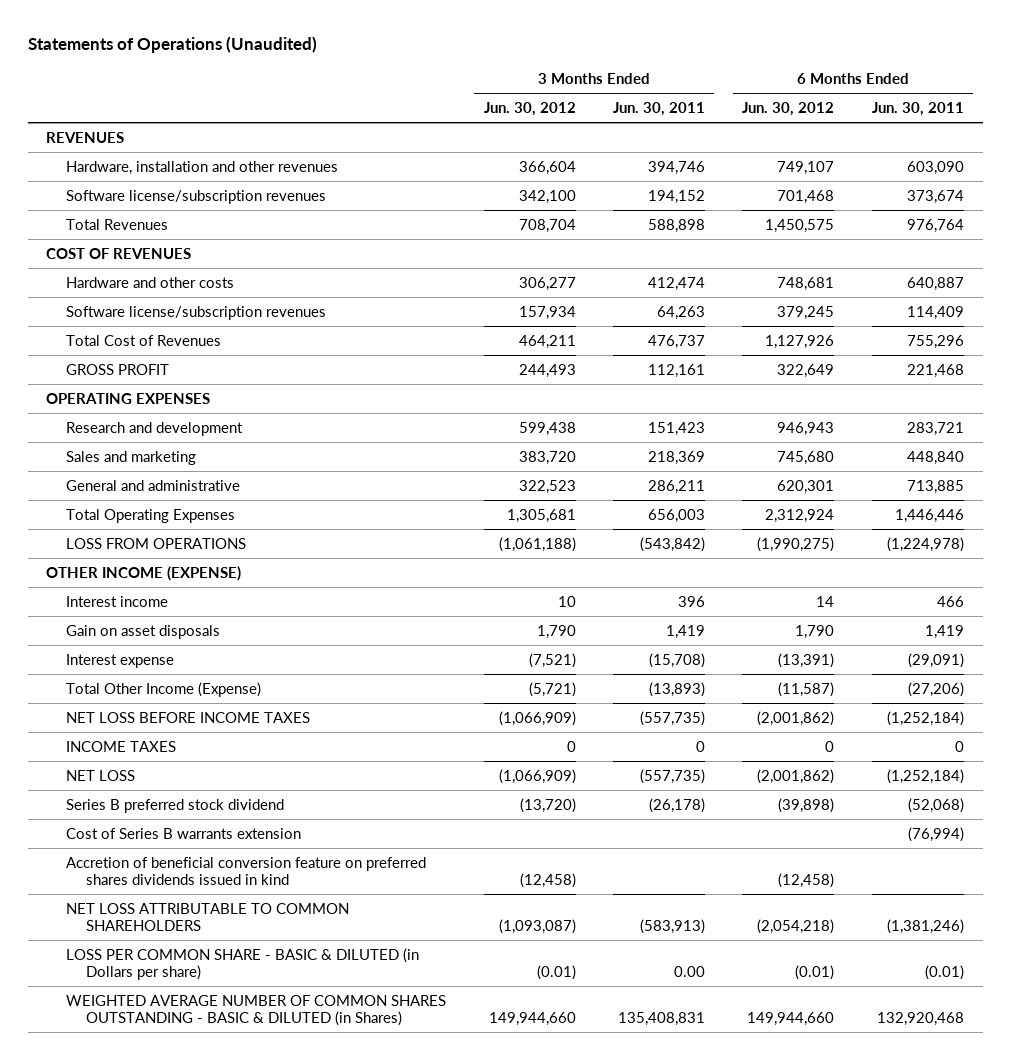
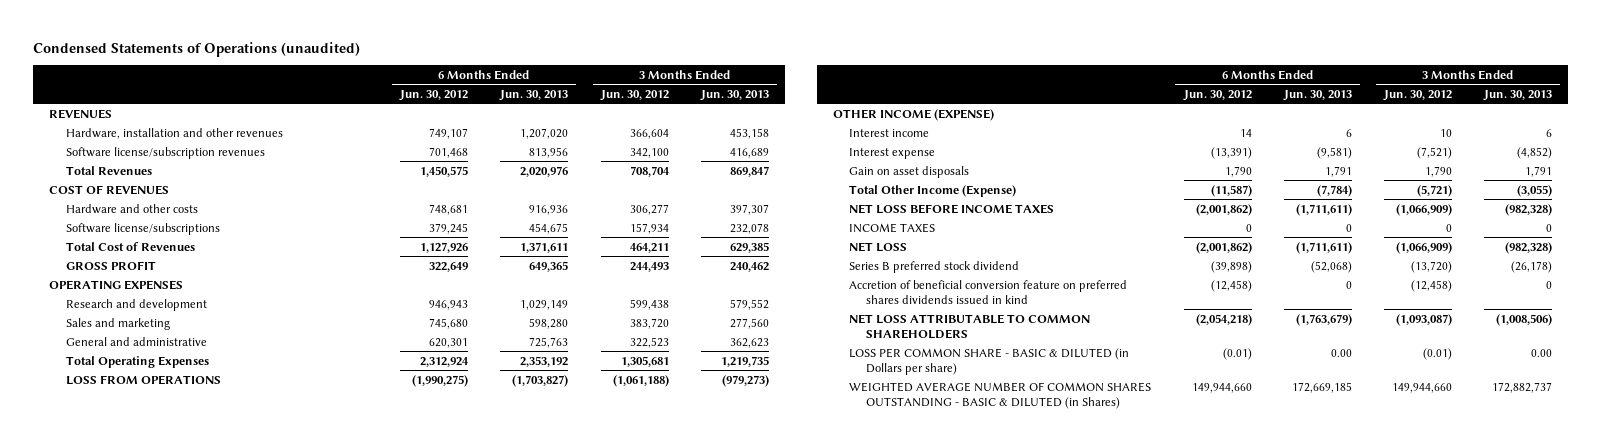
[27,36,317,54] Statements of Operations (Unaudited) -> [33,41,361,57] Condensed Statements of Operations (unaudited)
[612,102,705,117] Jun. 30, 2011 -> none
[871,102,964,117] Jun. 30, 2011 -> none
none -> [499,89,569,101] Jun. 30, 2013
none -> [699,89,769,101] Jun. 30, 2013
[66,305,327,320] Software license/subscription revenues -> [65,222,220,235] Software license/subscriptions
[66,624,221,639] Gain on asset disposals -> [849,165,970,178] Gain on asset disposals
[66,827,302,839] Cost of Series B warrants extension -> none

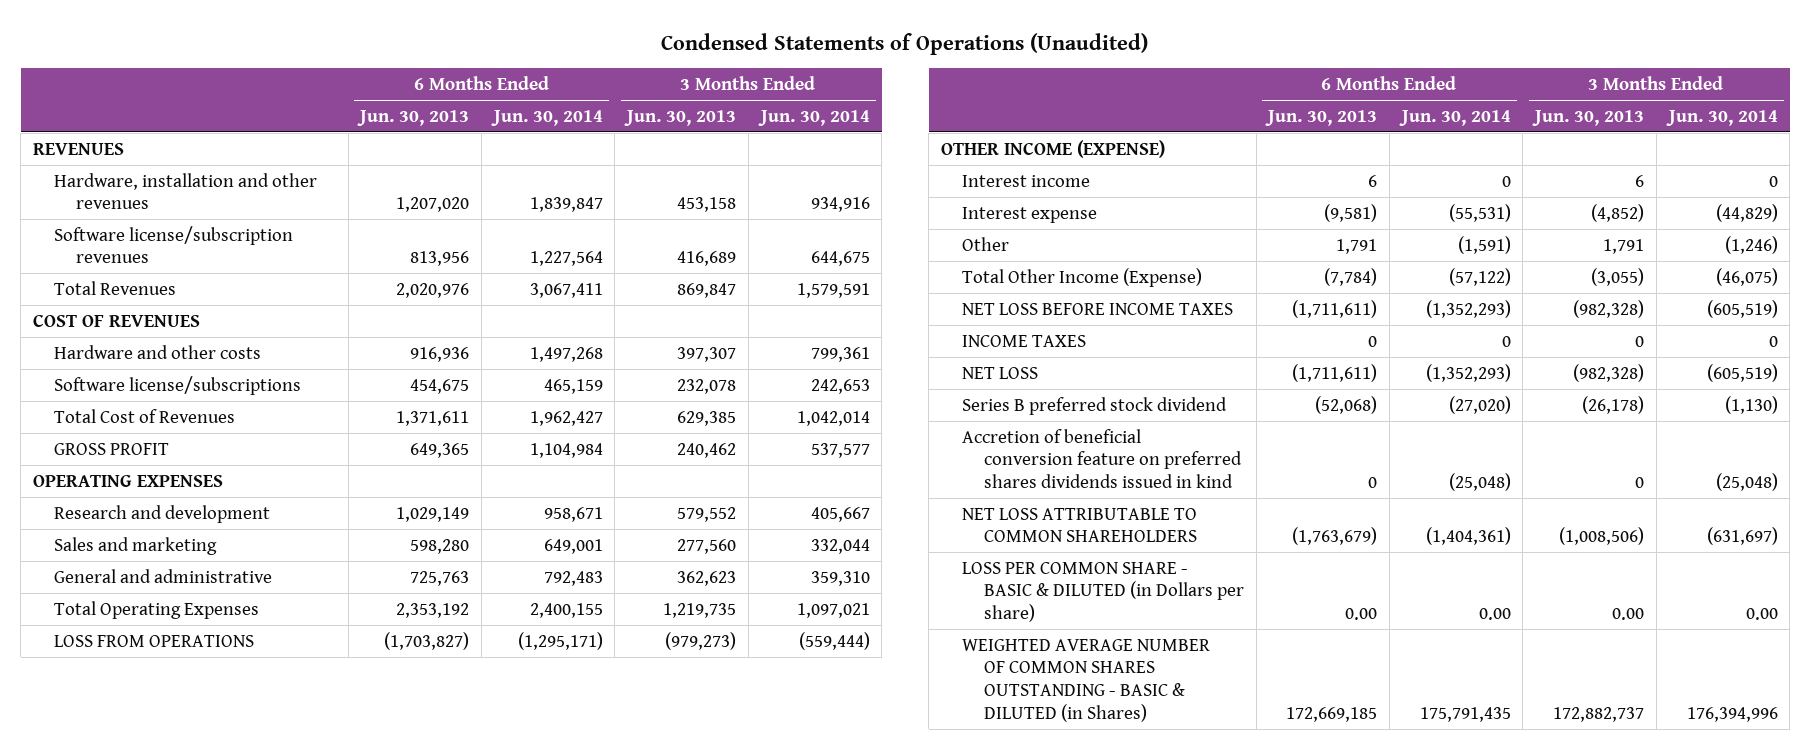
[33,41,361,57] Condensed Statements of Operations (unaudited) -> [661,32,1149,55] Condensed Statements of Operations (Unaudited)
[399,89,469,101] Jun. 30, 2012 -> none
[599,89,669,101] Jun. 30, 2012 -> none
none -> [490,109,603,126] Jun. 30, 2014
none -> [757,109,870,126] Jun. 30, 2014
[849,165,970,178] Gain on asset disposals -> [962,236,1010,251] Other

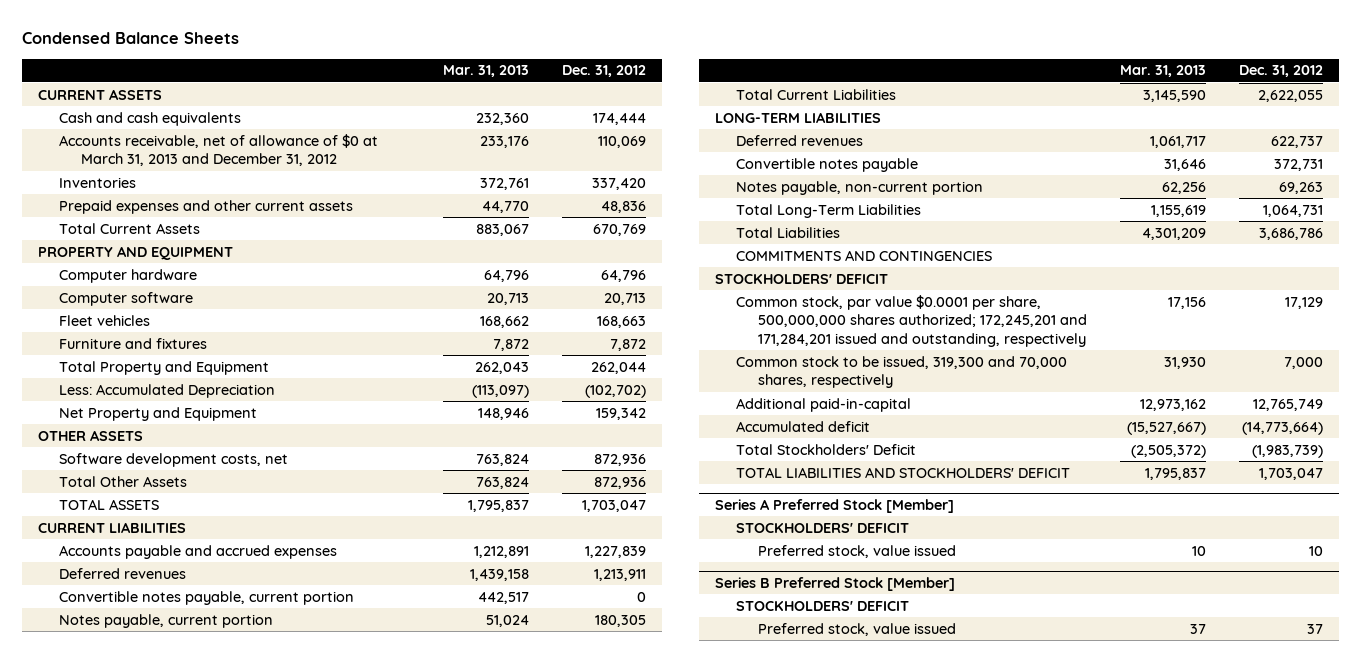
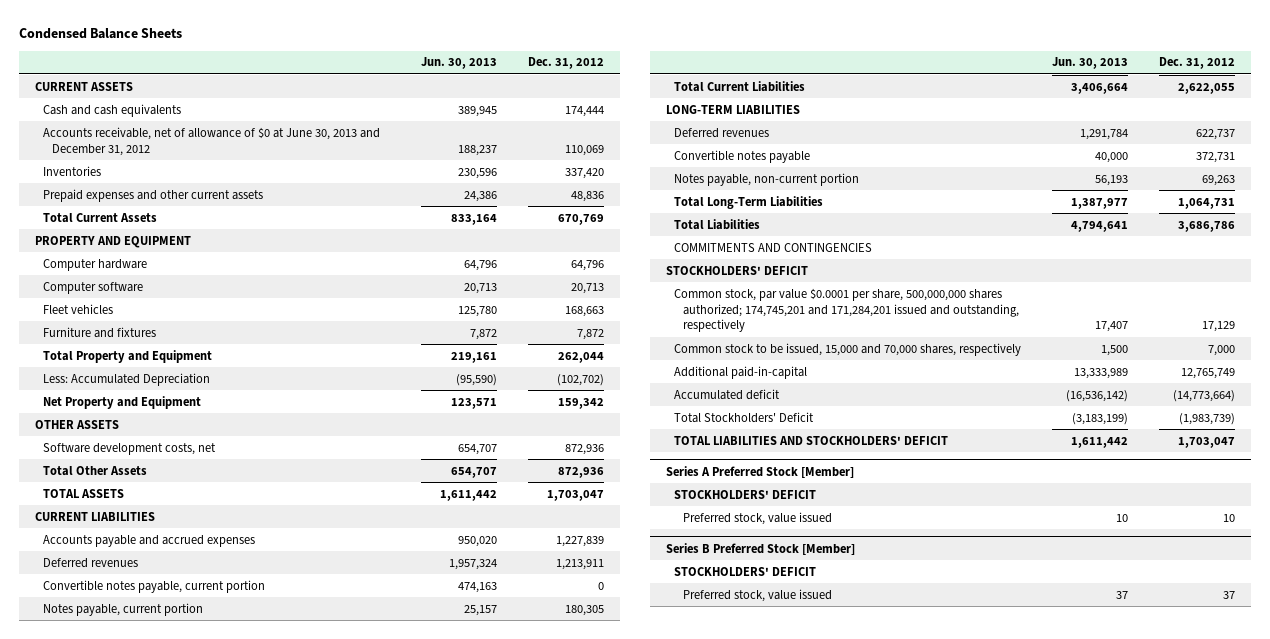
[442,65,529,78] Mar. 31, 2013 -> none
none -> [421,57,498,70] Jun. 30, 2013
[59,133,379,167] Accounts receivable, net of allowance of $0 at March 31, 2013 and December 31, 2012 -> [43,126,381,156] Accounts receivable, net of allowance of $0 at June 30, 2013 and December 31, 2012
[736,294,1087,347] Common stock, par value $0.0001 per share, 500,000,000 shares authorized; 172,245,201 and 171,284,201 issued and outstanding, respectively -> [674,287,1019,333] Common stock, par value $0.0001 per share, 500,000,000 shares authorized; 174,745,201 and 171,284,201 issued and outstanding, respectively
[736,355,1068,389] Common stock to be issued, 319,300 and 70,000 shares, respectively -> [674,342,1022,356] Common stock to be issued, 15,000 and 70,000 shares, respectively

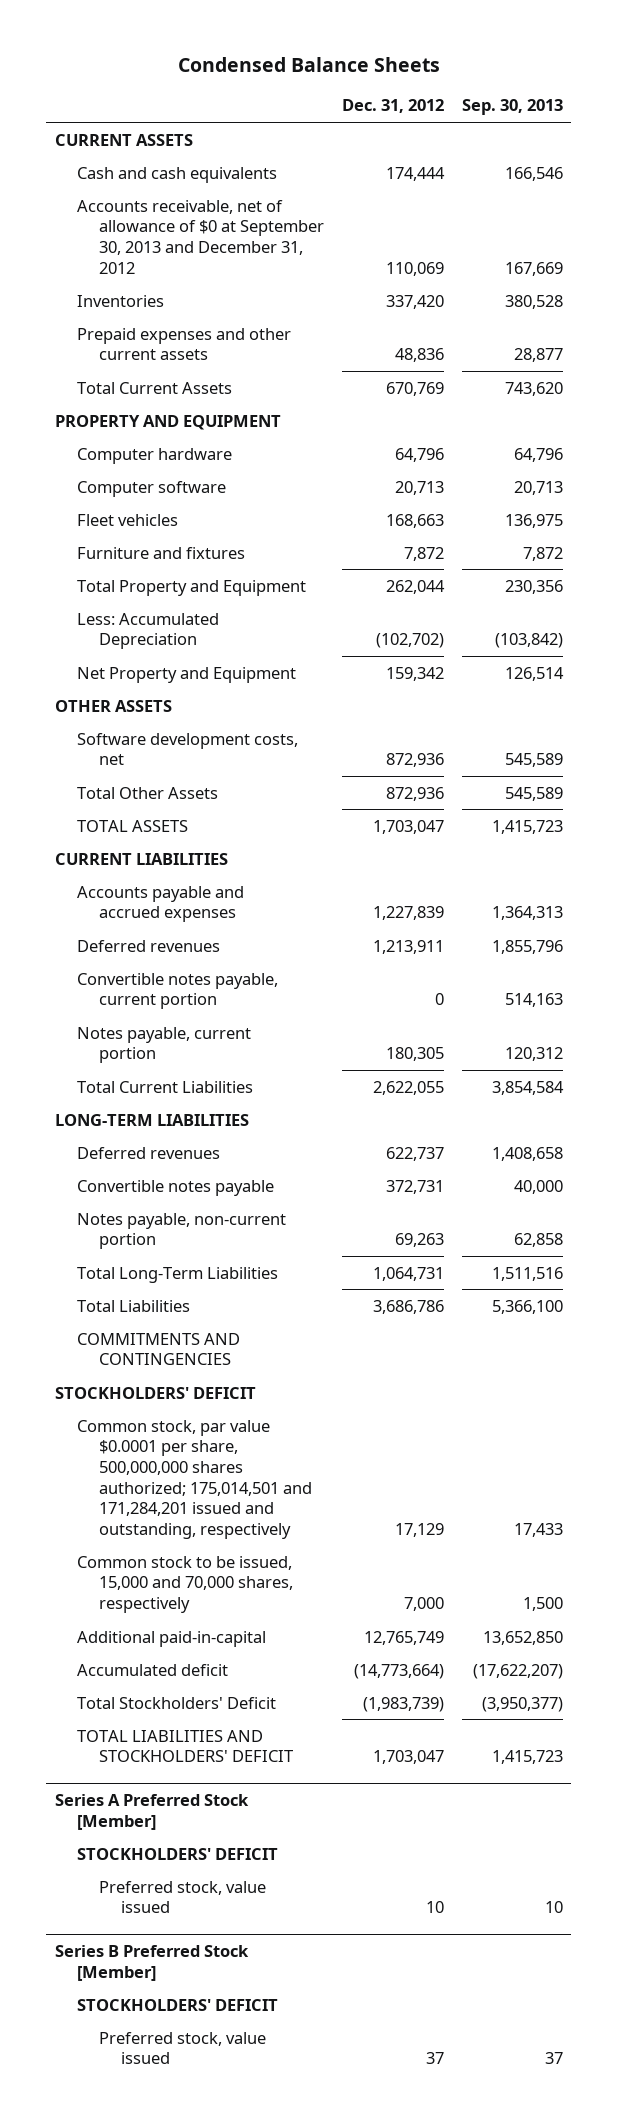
[421,57,498,70] Jun. 30, 2013 -> none
none -> [461,99,563,116] Sep. 30, 2013
[43,126,381,156] Accounts receivable, net of allowance of $0 at June 30, 2013 and December 31, 2012 -> [76,199,324,274] Accounts receivable, net of allowance of $0 at September 30, 2013 and December 31, 2012
[674,287,1019,333] Common stock, par value $0.0001 per share, 500,000,000 shares authorized; 174,745,201 and 171,284,201 issued and outstanding, respectively -> [76,1419,312,1539] Common stock, par value $0.0001 per share, 500,000,000 shares authorized; 175,014,501 and 171,284,201 issued and outstanding, respectively

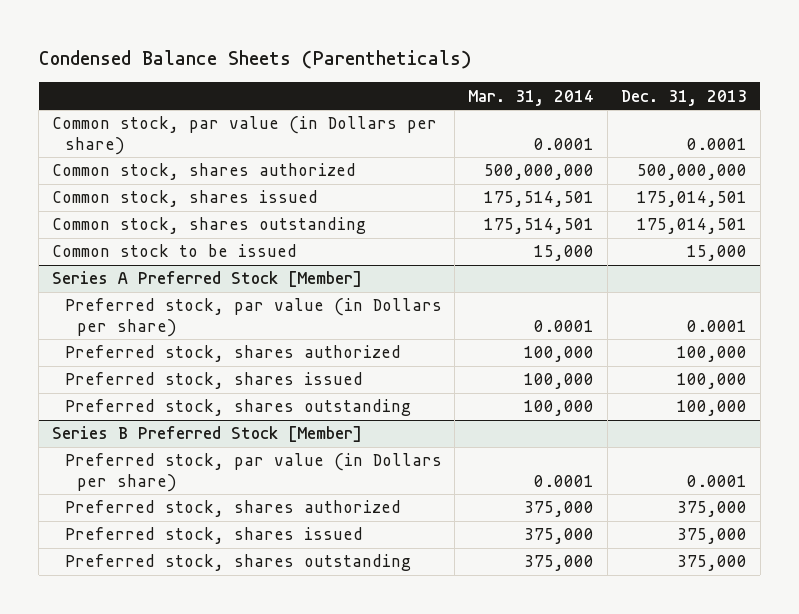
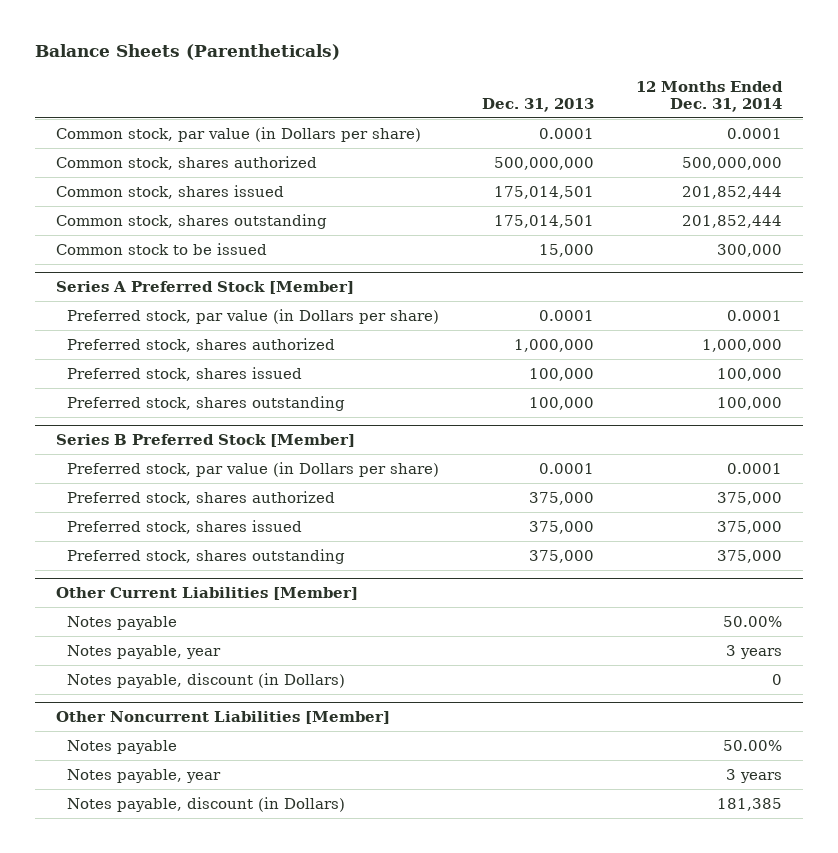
[38,50,472,70] Condensed Balance Sheets (Parentheticals) -> [34,44,340,61] Balance Sheets (Parentheticals)
[468,89,595,106] Mar. 31, 2014 -> none
none -> [636,80,784,112] 12 Months Ended Dec. 31, 2014
[676,346,747,363] 100,000 -> [513,338,594,352] 1,000,000
none -> [55,587,358,601] Other Current Liabilities [Member]
none -> [67,615,178,630] Notes payable
none -> [67,644,222,659] Notes payable, year
none -> [67,672,346,688] Notes payable, discount (in Dollars)
none -> [55,711,390,725] Other Noncurrent Liabilities [Member]
none -> [67,739,178,754] Notes payable
none -> [67,768,222,783] Notes payable, year
none -> [67,796,346,812] Notes payable, discount (in Dollars)

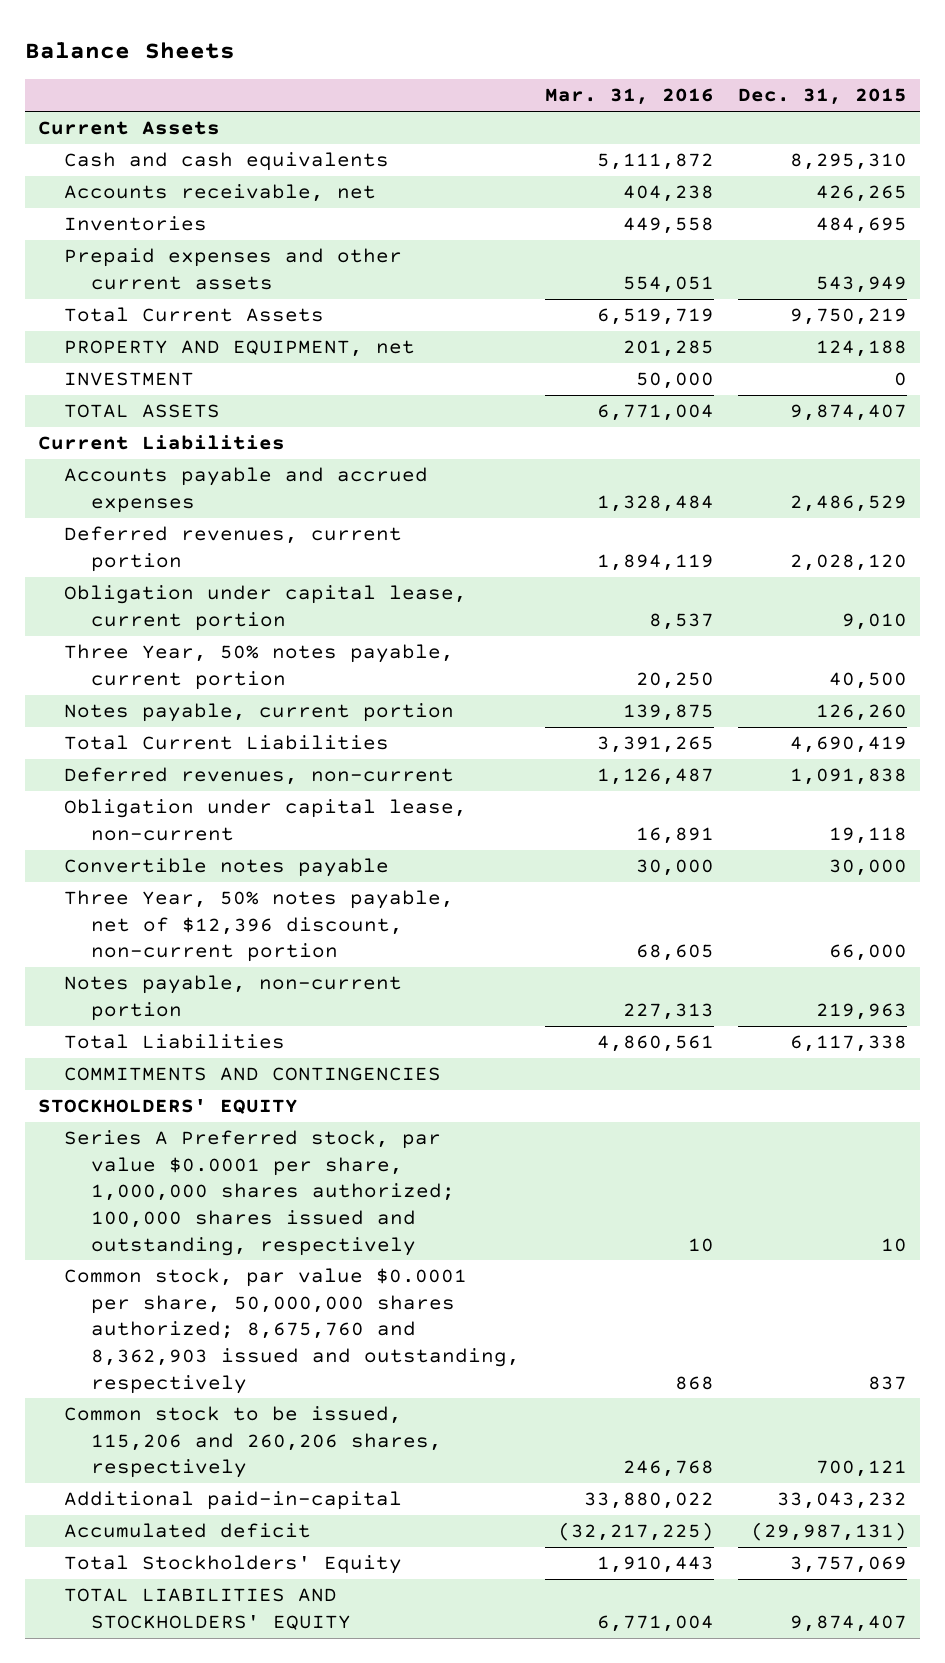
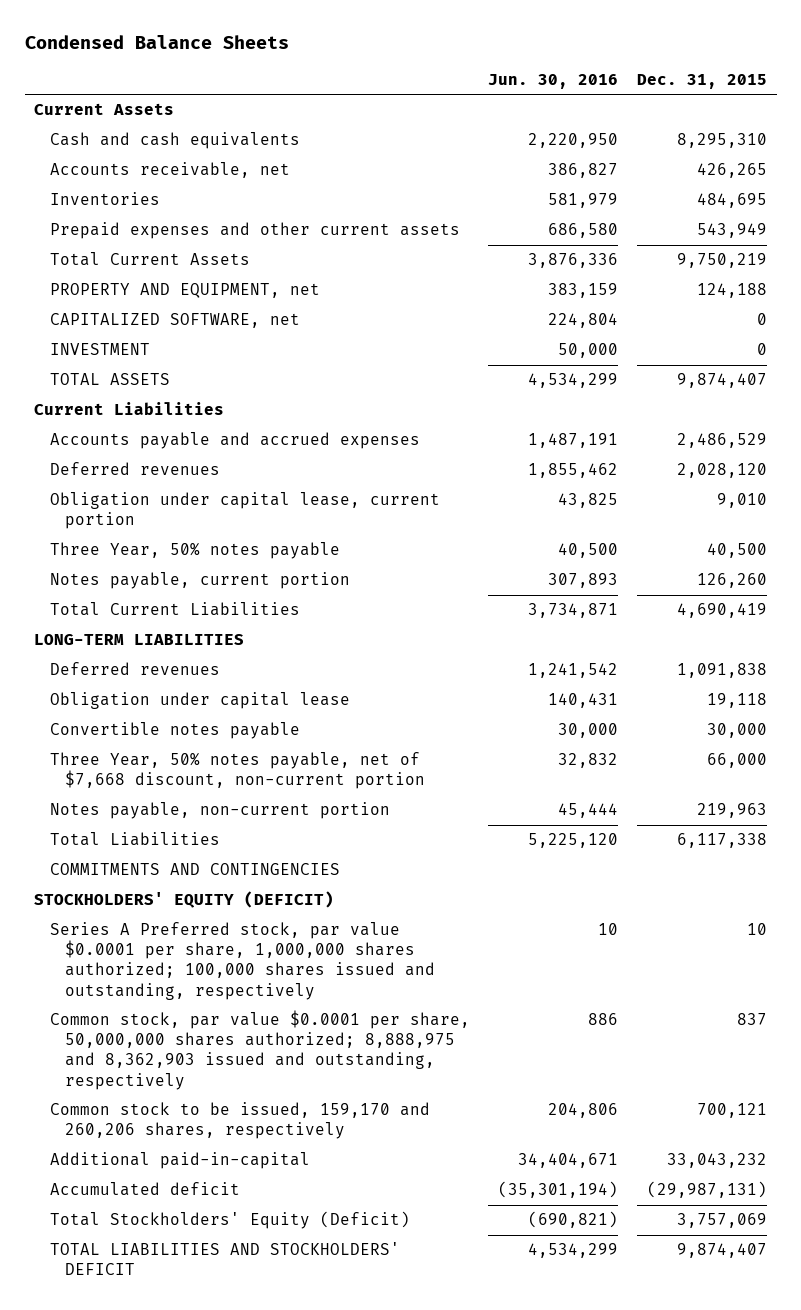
[25,42,236,60] Balance Sheets -> [24,35,289,50] Condensed Balance Sheets
[544,88,714,106] Mar. 31, 2016 -> none
none -> [488,74,619,90] Jun. 30, 2016
none -> [49,313,300,329] CAPITALIZED SOFTWARE, net
[64,526,403,572] Deferred revenues, current portion -> [49,462,220,476] Deferred revenues
[64,644,455,690] Three Year, 50% notes payable, current portion -> [49,542,340,560] Three Year, 50% notes payable
none -> [34,634,245,646] LONG-TERM LIABILITIES
[64,767,455,786] Deferred revenues, non-current -> [49,662,220,676] Deferred revenues
[64,799,468,841] Obligation under capital lease, non-current -> [49,692,350,710] Obligation under capital lease
[64,890,455,963] Three Year, 50% notes payable, net of $12,396 discount, non-current portion -> [49,752,425,790] Three Year, 50% notes payable, net of $7,668 discount, non-current portion
[37,1099,298,1115] STOCKHOLDERS' EQUITY -> [34,891,335,909] STOCKHOLDERS' EQUITY (DEFICIT)
[64,1268,520,1394] Common stock, par value $0.0001 per share, 50,000,000 shares authorized; 8,675,760 and 8,362,903 issued and outstanding, respectively -> [49,1010,470,1090] Common stock, par value $0.0001 per share, 50,000,000 shares authorized; 8,888,975 and 8,362,903 issued and outstanding, respectively
[64,1406,442,1479] Common stock to be issued, 115,206 and 260,206 shares, respectively -> [49,1102,430,1140] Common stock to be issued, 159,170 and 260,206 shares, respectively
[64,1555,403,1575] Total Stockholders' Equity -> [49,1211,410,1230] Total Stockholders' Equity (Deficit)
[64,1588,351,1630] TOTAL LIABILITIES AND STOCKHOLDERS' EQUITY -> [49,1242,400,1276] TOTAL LIABILITIES AND STOCKHOLDERS' DEFICIT

